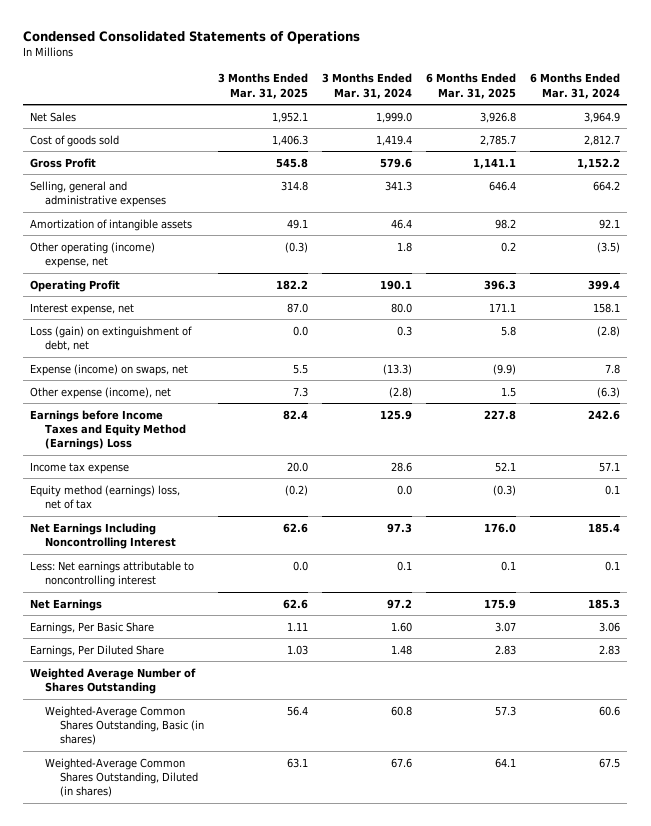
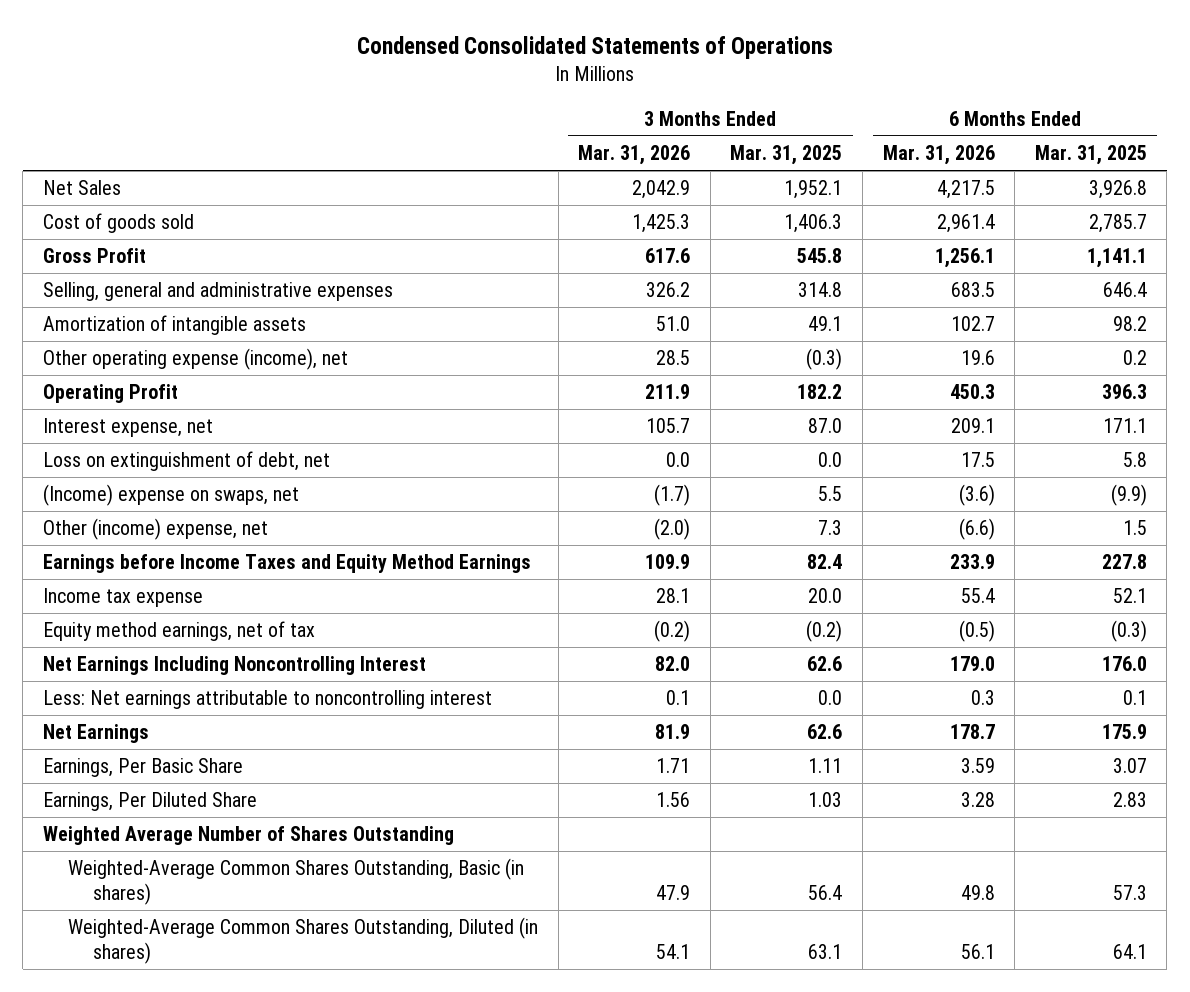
[322,73,413,99] 3 Months Ended Mar. 31, 2024 -> none
[530,73,621,99] 6 Months Ended Mar. 31, 2024 -> none
none -> [578,145,691,166] Mar. 31, 2026
none -> [882,145,995,166] Mar. 31, 2026
[30,241,156,269] Other operating (income) expense, net -> [42,348,348,371] Other operating expense (income), net
[30,325,193,352] Loss (gain) on extinguishment of debt, net -> [42,451,330,472] Loss on extinguishment of debt, net
[30,363,189,376] Expense (income) on swaps, net -> [42,484,299,507] (Income) expense on swaps, net
[30,386,172,399] Other expense (income), net -> [42,518,268,541] Other (income) expense, net
[30,409,187,451] Earnings before Income Taxes and Equity Method (Earnings) Loss -> [42,554,531,574] Earnings before Income Taxes and Equity Method Earnings
[30,484,181,510] Equity method (earnings) loss, net of tax -> [42,621,315,642] Equity method earnings, net of tax

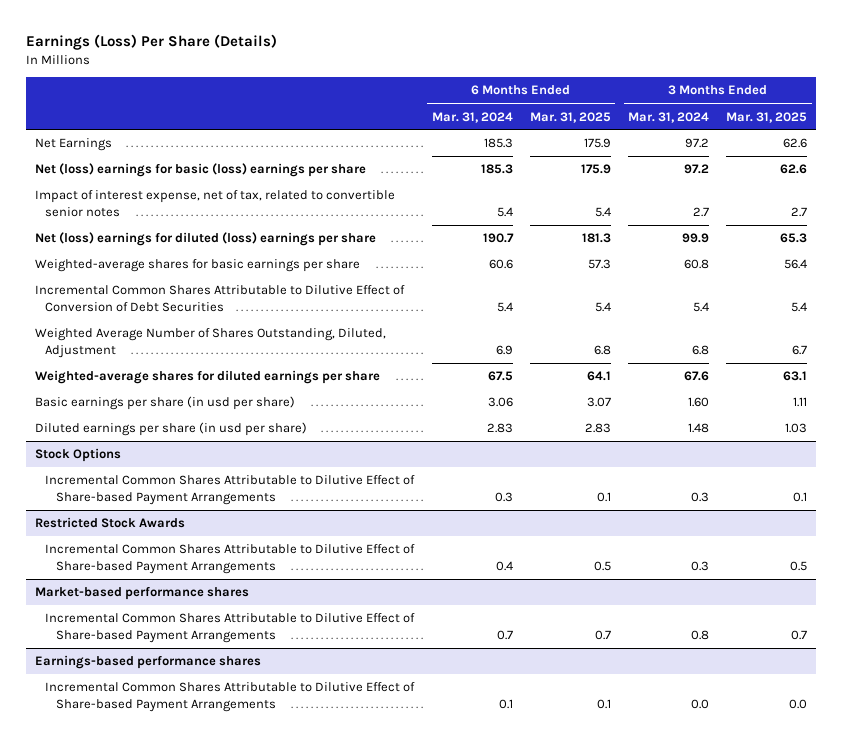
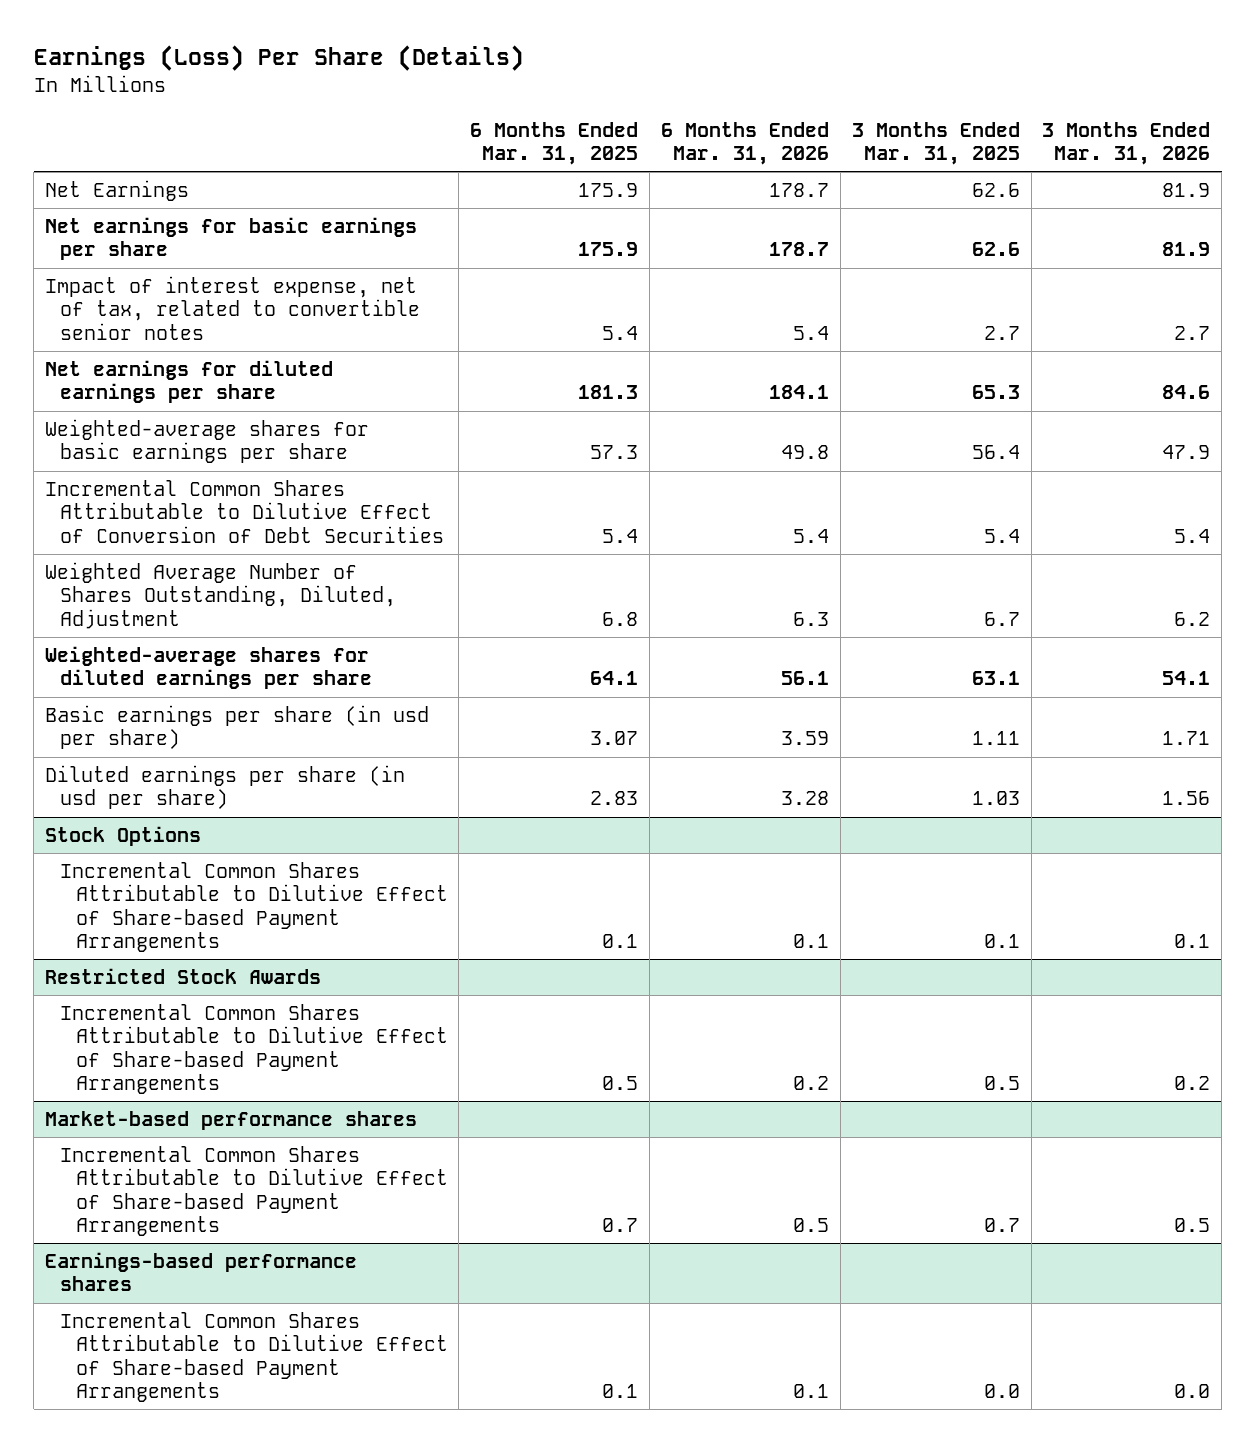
[431,111,513,123] Mar. 31, 2024 -> none
[628,111,710,123] Mar. 31, 2024 -> none
none -> [661,121,830,166] 6 Months Ended Mar. 31, 2026
none -> [1042,121,1211,166] 3 Months Ended Mar. 31, 2026
[34,163,366,178] Net (loss) earnings for basic (loss) earnings per share -> [44,217,417,261] Net earnings for basic earnings per share
[34,232,376,247] Net (loss) earnings for diluted (loss) earnings per share -> [44,360,333,404] Net earnings for diluted earnings per share

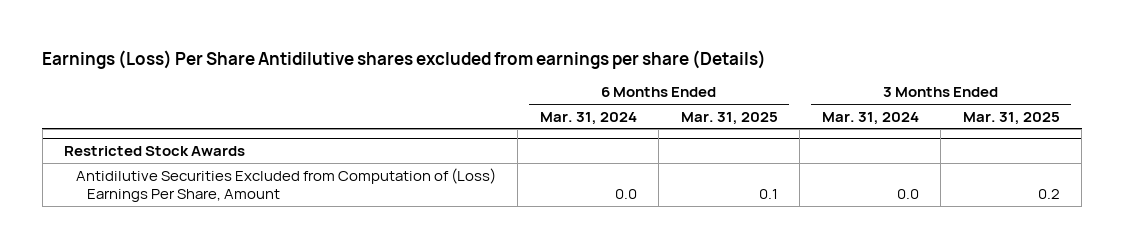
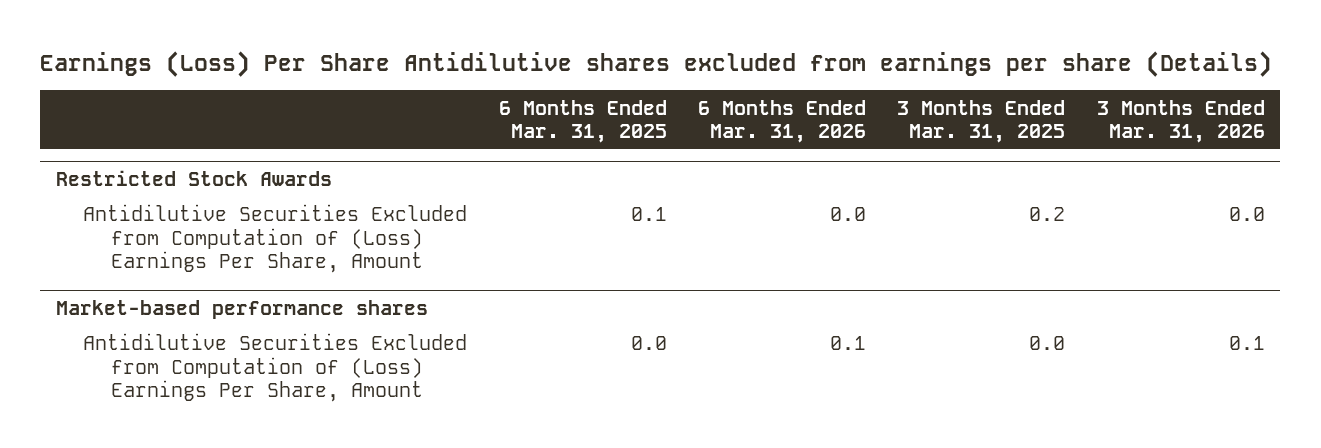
[539,111,637,125] Mar. 31, 2024 -> none
[821,111,919,125] Mar. 31, 2024 -> none
none -> [697,99,866,144] 6 Months Ended Mar. 31, 2026
none -> [1096,99,1265,144] 3 Months Ended Mar. 31, 2026
none -> [56,300,429,320] Market-based performance shares
none -> [83,333,468,403] Antidilutive Securities Excluded from Computation of (Loss) Earnings Per Share, Amount

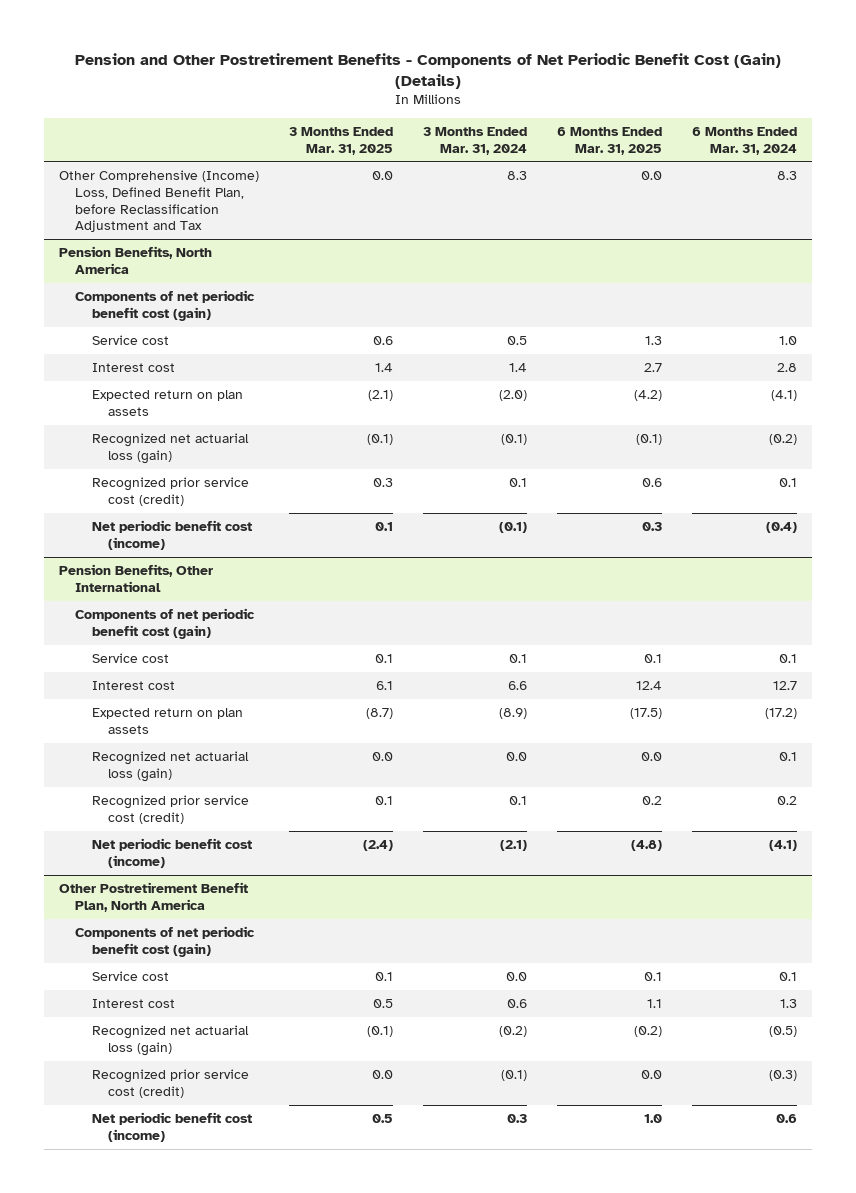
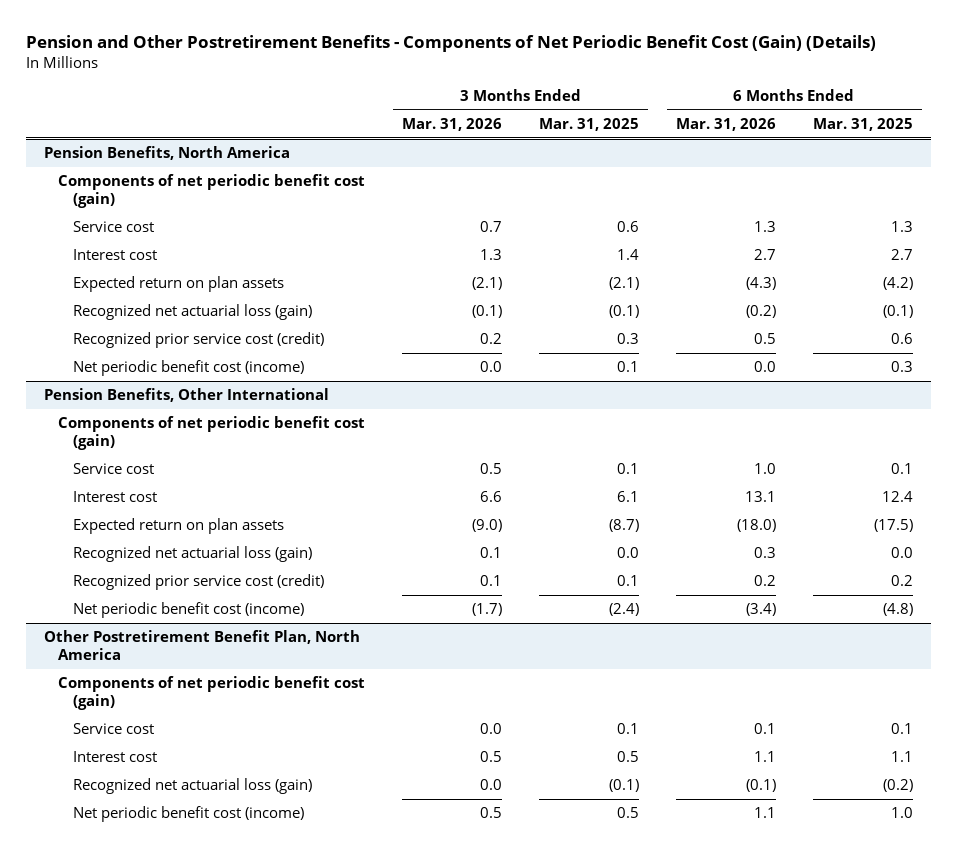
[423,126,528,155] 3 Months Ended Mar. 31, 2024 -> none
[692,126,798,155] 6 Months Ended Mar. 31, 2024 -> none
none -> [402,117,503,131] Mar. 31, 2026
none -> [675,117,776,131] Mar. 31, 2026
[58,170,259,233] Other Comprehensive (Income) Loss, Defined Benefit Plan, before Reclassification Adjustment and Tax -> none
[91,1069,249,1098] Recognized prior service cost (credit) -> none

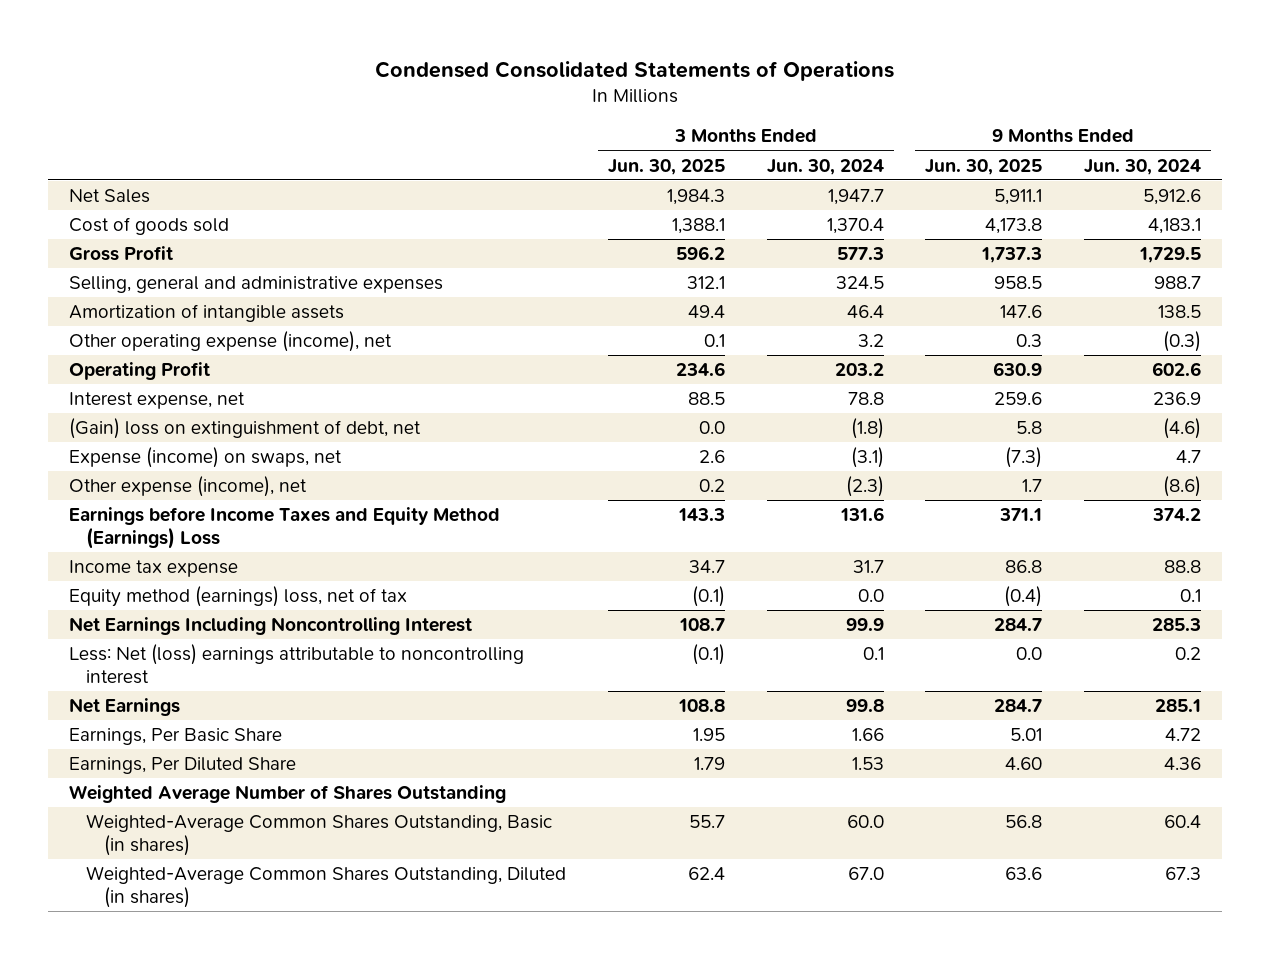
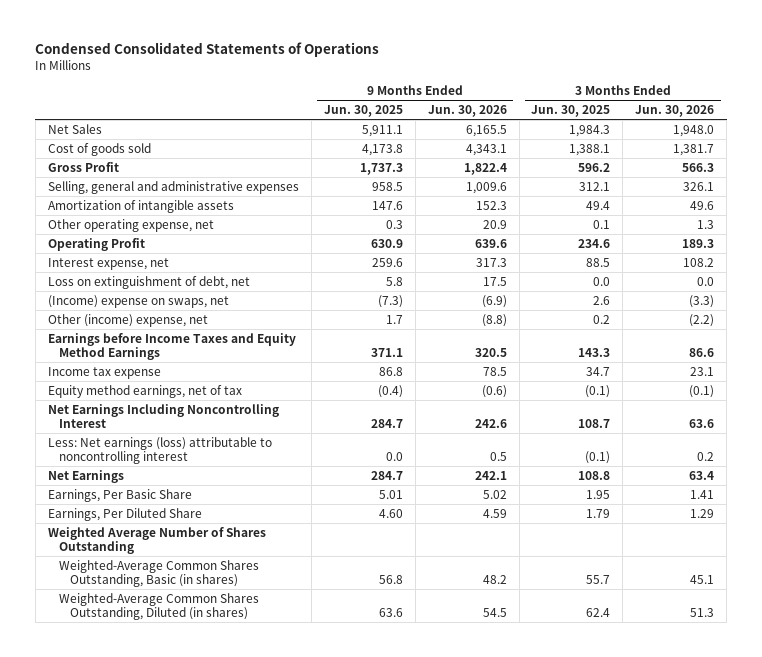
[766,158,884,175] Jun. 30, 2024 -> none
[1083,158,1201,175] Jun. 30, 2024 -> none
none -> [427,105,507,118] Jun. 30, 2026
none -> [635,105,715,118] Jun. 30, 2026
[68,331,392,353] Other operating expense (income), net -> [47,218,214,232] Other operating expense, net
[68,418,421,440] (Gain) loss on extinguishment of debt, net -> [47,275,250,289] Loss on extinguishment of debt, net
[68,447,342,469] Expense (income) on swaps, net -> [47,294,229,308] (Income) expense on swaps, net
[68,476,307,498] Other expense (income), net -> [47,313,208,327] Other (income) expense, net
[68,507,500,549] Earnings before Income Taxes and Equity Method (Earnings) Loss -> [47,332,296,360] Earnings before Income Taxes and Equity Method Earnings
[68,586,407,608] Equity method (earnings) loss, net of tax -> [47,384,242,398] Equity method earnings, net of tax
[68,644,524,684] Less: Net (loss) earnings attributable to noncontrolling interest -> [47,436,272,464] Less: Net earnings (loss) attributable to noncontrolling interest

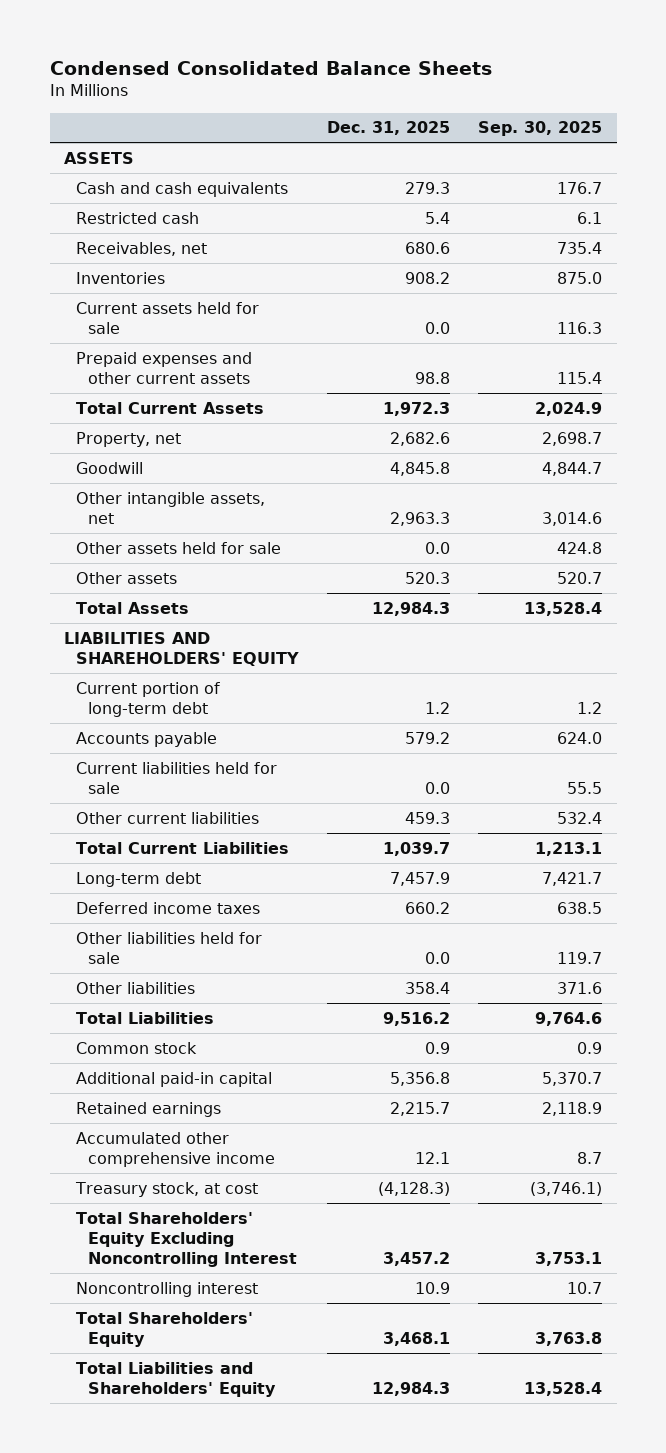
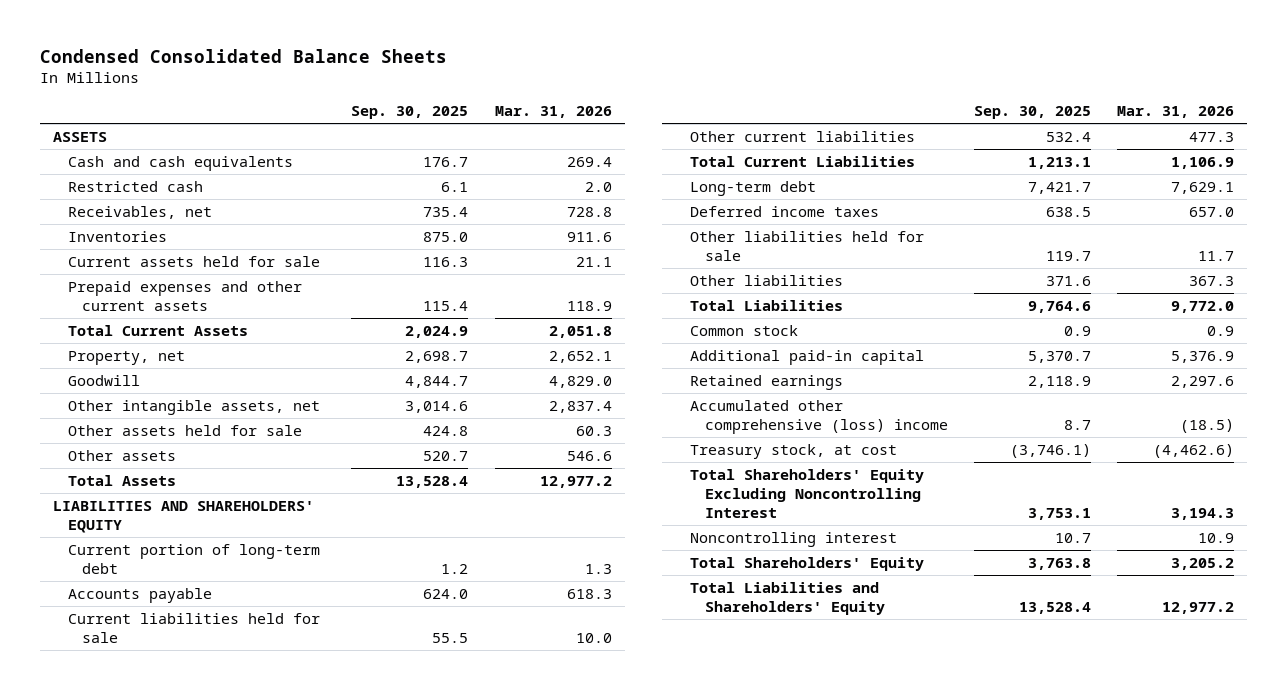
[327,121,451,136] Dec. 31, 2025 -> none
none -> [494,106,612,119] Mar. 31, 2026
[75,1131,275,1167] Accumulated other comprehensive income -> [689,399,948,434] Accumulated other comprehensive (loss) income

